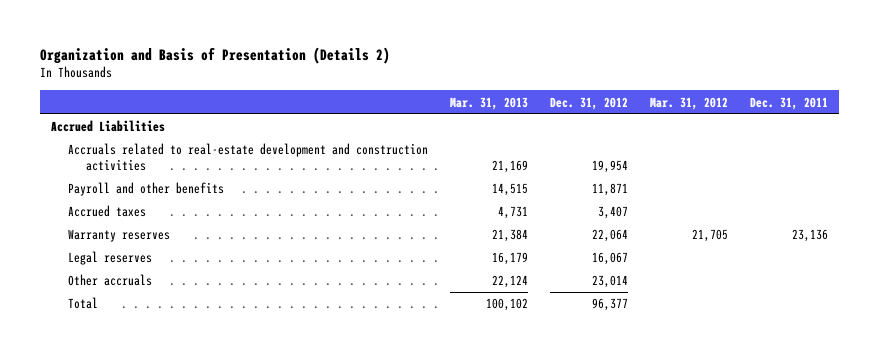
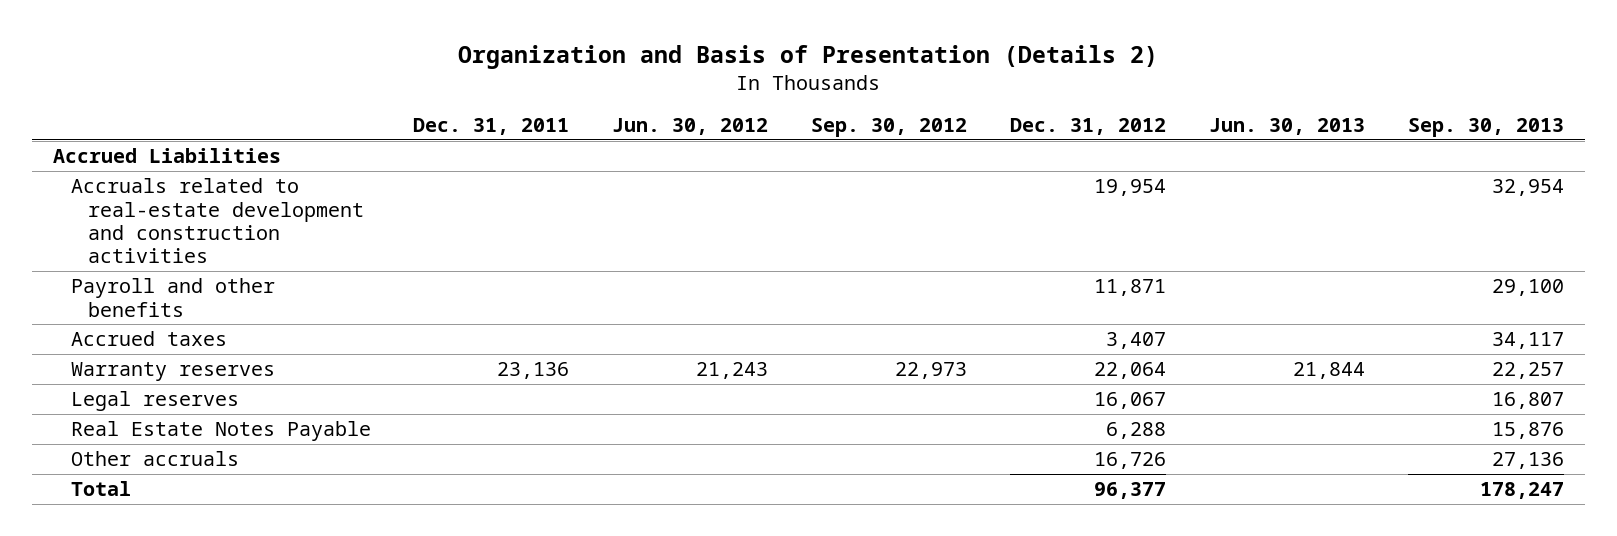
[450,96,529,110] Mar. 31, 2013 -> none
[650,96,729,110] Mar. 31, 2012 -> none
none -> [612,118,769,136] Jun. 30, 2012
none -> [811,118,968,138] Sep. 30, 2012
none -> [1208,118,1365,136] Jun. 30, 2013
none -> [1407,118,1564,138] Sep. 30, 2013
none -> [70,421,371,442] Real Estate Notes Payable
[592,275,629,289] 23,014 -> [1093,452,1166,470] 16,726

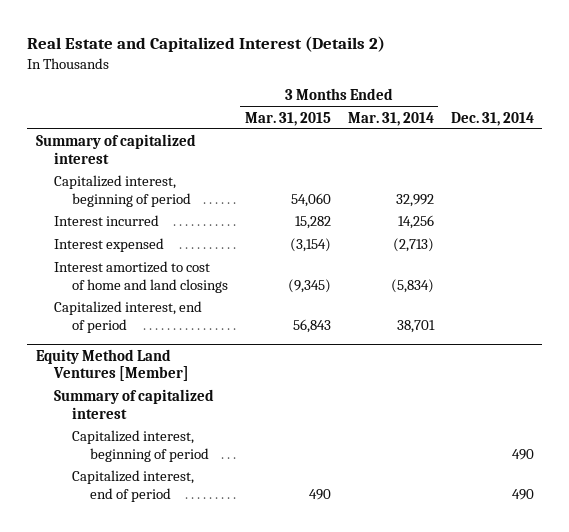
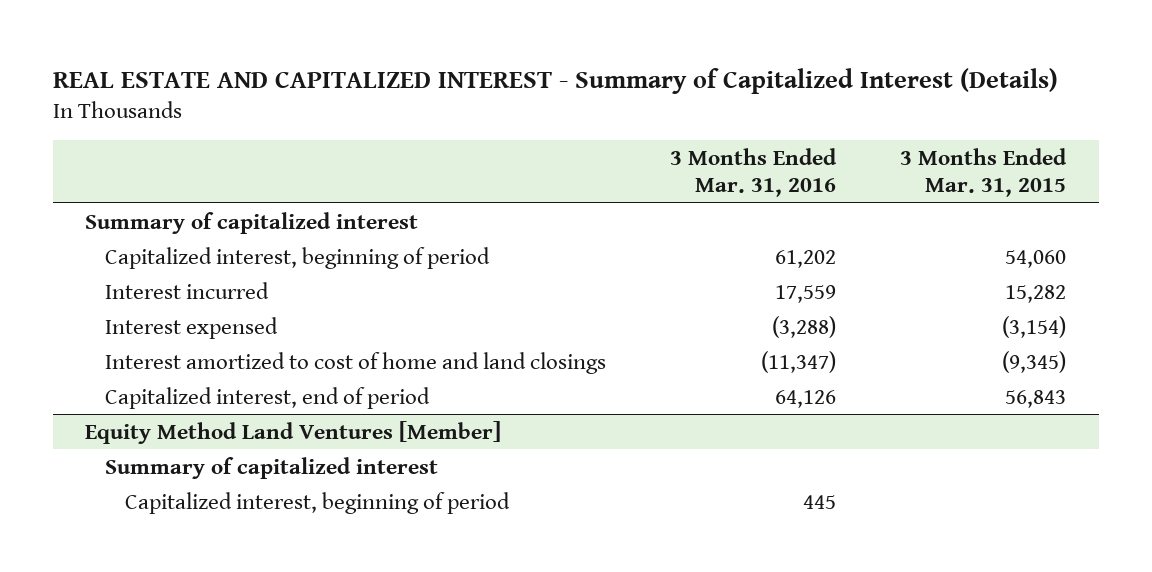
[26,36,385,53] Real Estate and Capitalized Interest (Details 2) -> [53,67,1059,94] REAL ESTATE AND CAPITALIZED INTEREST - Summary of Capitalized Interest (Details)
[347,111,434,126] Mar. 31, 2014 -> none
[450,111,534,126] Dec. 31, 2014 -> none
none -> [670,147,838,197] 3 Months Ended Mar. 31, 2016
[71,470,194,502] Capitalized interest, end of period -> none

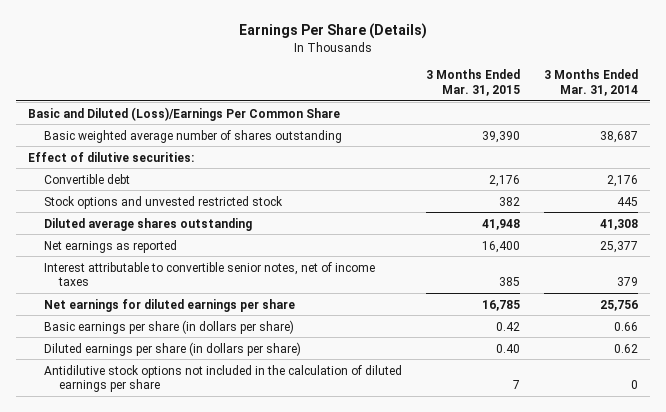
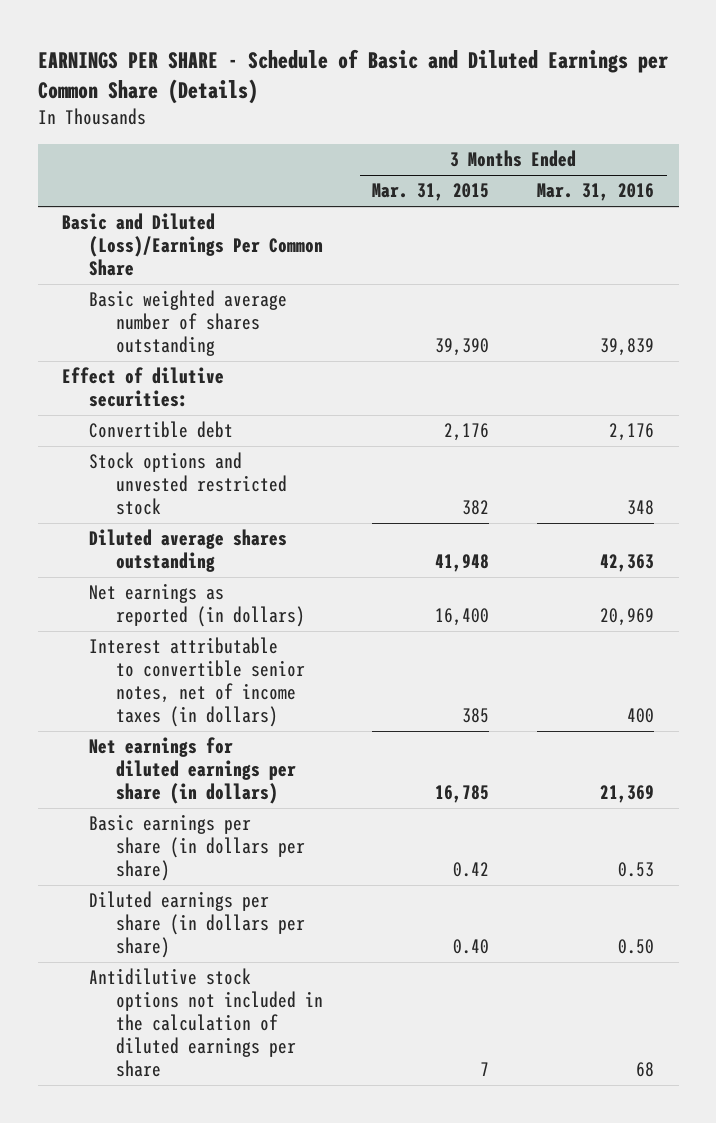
[239,23,428,40] Earnings Per Share (Details) -> [37,48,668,105] EARNINGS PER SHARE - Schedule of Basic and Diluted Earnings per Common Share (Details)
[543,69,638,96] 3 Months Ended Mar. 31, 2014 -> none
none -> [537,183,655,202] Mar. 31, 2016
[43,239,177,253] Net earnings as reported -> [89,583,306,628] Net earnings as reported (in dollars)
[43,261,375,287] Interest attributable to convertible senior notes, net of income taxes -> [89,637,306,728] Interest attributable to convertible senior notes, net of income taxes (in dollars)
[43,298,295,312] Net earnings for diluted earnings per share -> [89,737,297,805] Net earnings for diluted earnings per share (in dollars)

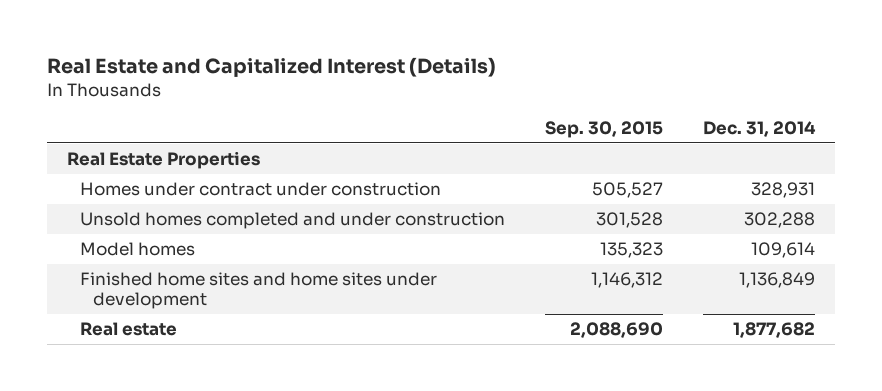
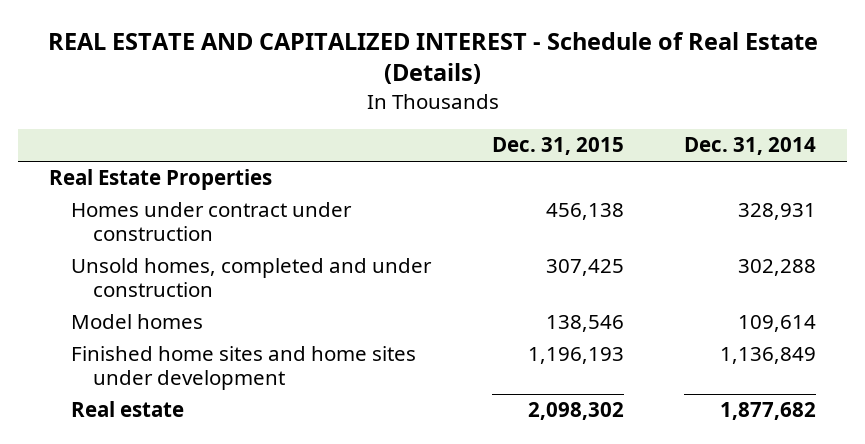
[47,57,497,78] Real Estate and Capitalized Interest (Details) -> [47,31,818,85] REAL ESTATE AND CAPITALIZED INTEREST - Schedule of Real Estate (Details)
[544,120,663,138] Sep. 30, 2015 -> none
none -> [491,137,624,156] Dec. 31, 2015
[79,212,505,230] Unsold homes completed and under construction -> [70,258,432,297] Unsold homes, completed and under construction

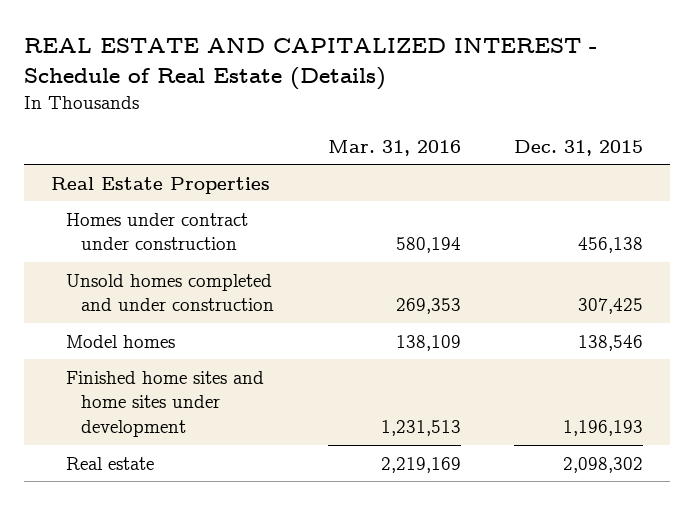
[684,137,817,156] Dec. 31, 2014 -> none
none -> [327,139,461,156] Mar. 31, 2016
[70,258,432,297] Unsold homes, completed and under construction -> [65,273,274,312] Unsold homes completed and under construction

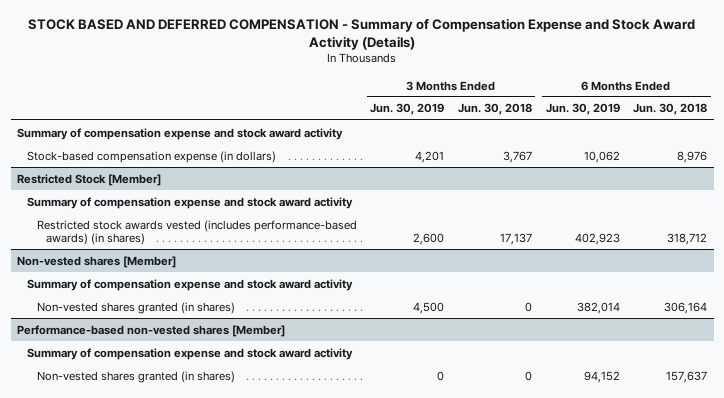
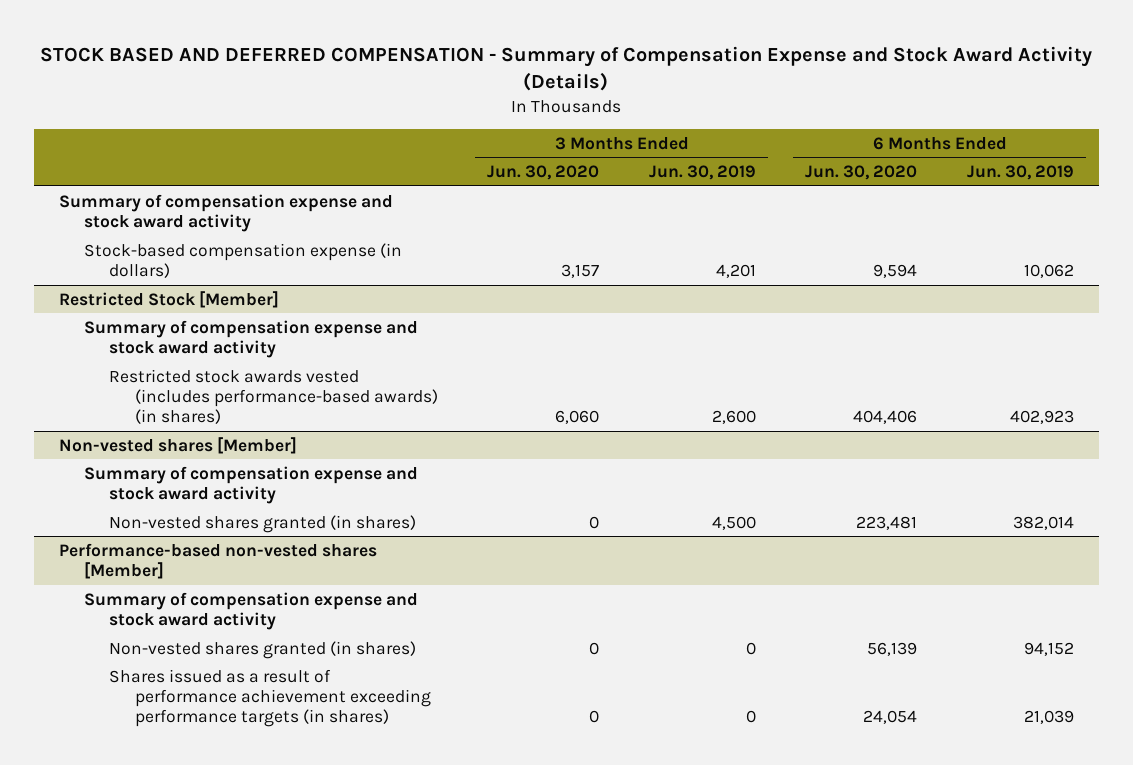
[457,103,532,116] Jun. 30, 2018 -> none
[633,103,708,116] Jun. 30, 2018 -> none
none -> [487,165,600,181] Jun. 30, 2020
none -> [805,165,918,181] Jun. 30, 2020
none -> [109,668,431,728] Shares issued as a result of performance achievement exceeding performance targets (in shares)

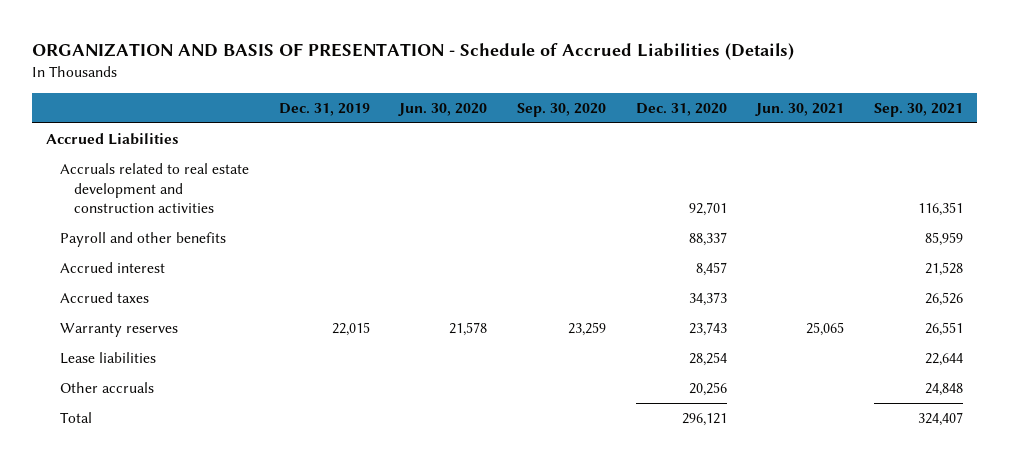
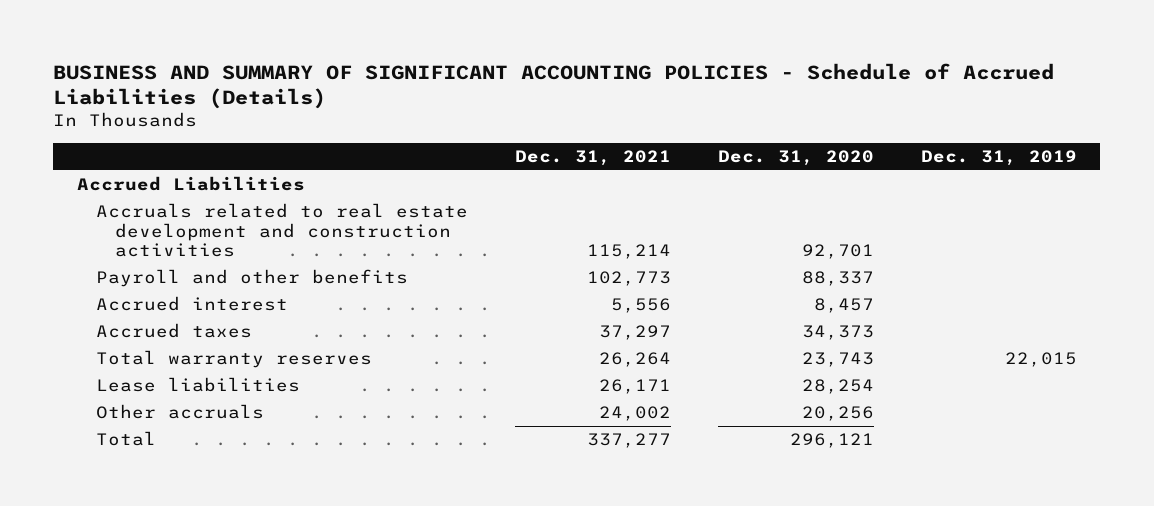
[31,42,794,60] ORGANIZATION AND BASIS OF PRESENTATION - Schedule of Accrued Liabilities (Details) -> [53,62,1055,110] BUSINESS AND SUMMARY OF SIGNIFICANT ACCOUNTING POLICIES - Schedule of Accrued Liabilities (Details)
[398,102,488,116] Jun. 30, 2020 -> none
[516,102,606,117] Sep. 30, 2020 -> none
[755,102,845,116] Jun. 30, 2021 -> none
[873,102,963,117] Sep. 30, 2021 -> none
none -> [514,149,671,166] Dec. 31, 2021
[60,323,179,338] Warranty reserves -> [95,350,372,369] Total warranty reserves

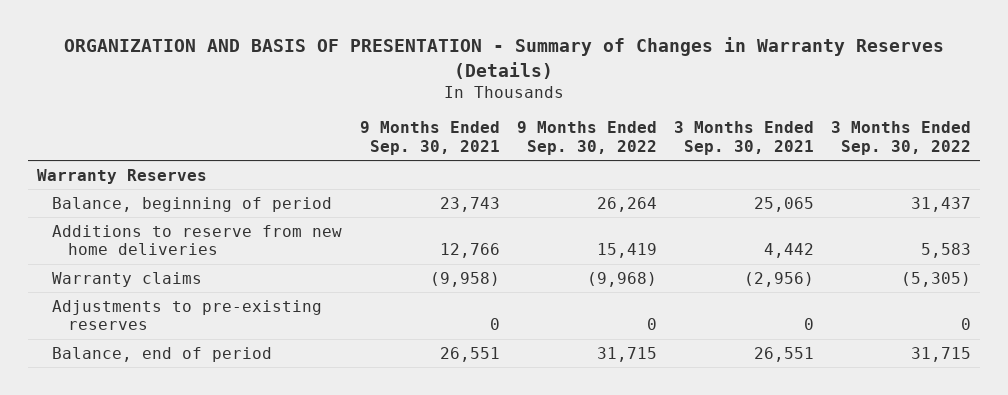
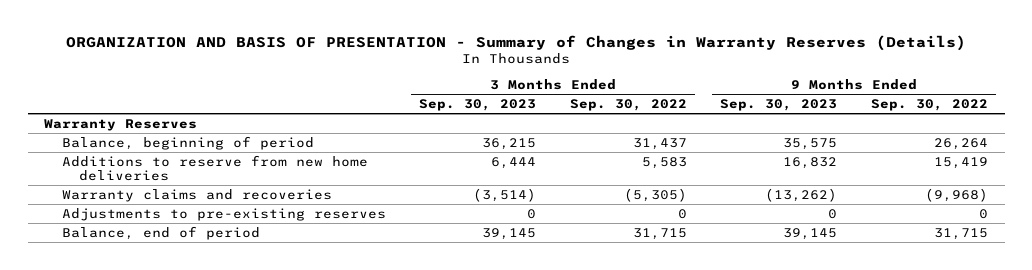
[359,121,500,155] 9 Months Ended Sep. 30, 2021 -> none
[673,121,814,155] 3 Months Ended Sep. 30, 2021 -> none
none -> [419,98,537,111] Sep. 30, 2023
none -> [720,98,838,111] Sep. 30, 2023
[52,271,203,287] Warranty claims -> [61,188,332,202] Warranty claims and recoveries

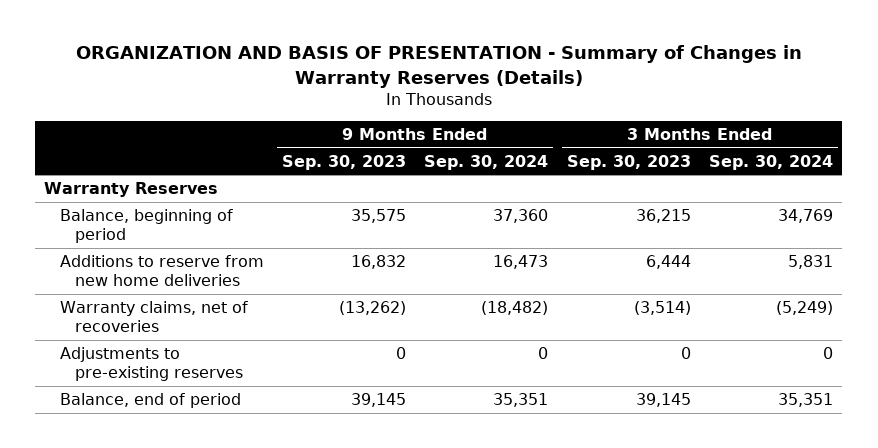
[569,98,687,111] Sep. 30, 2022 -> none
[870,98,988,111] Sep. 30, 2022 -> none
none -> [424,154,549,170] Sep. 30, 2024
none -> [709,154,834,170] Sep. 30, 2024
[61,188,332,202] Warranty claims and recoveries -> [59,301,248,333] Warranty claims, net of recoveries

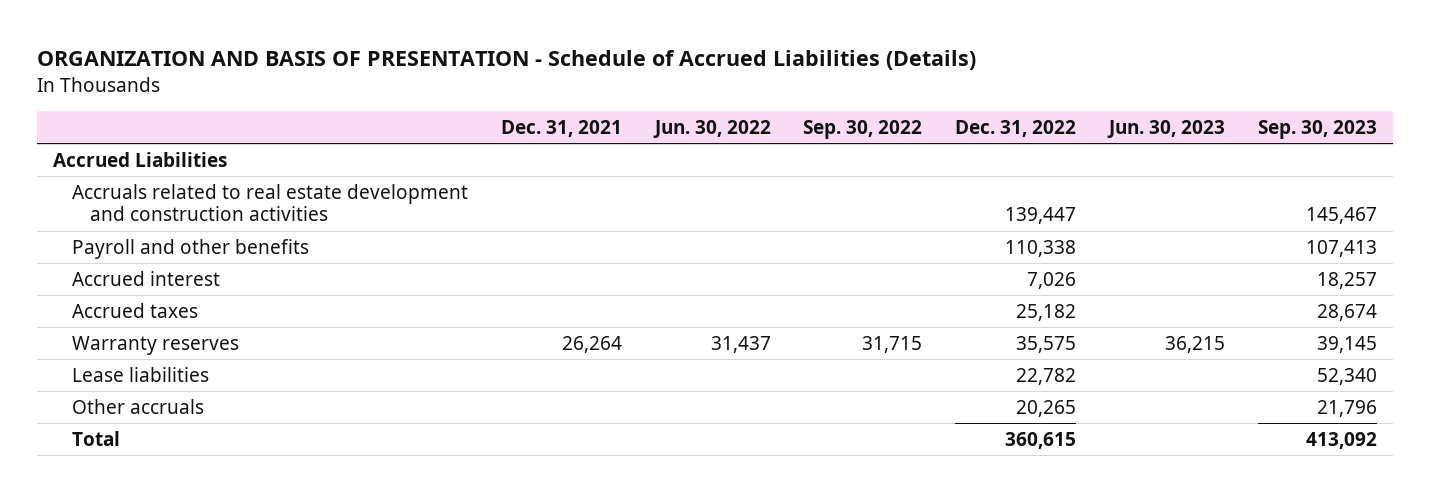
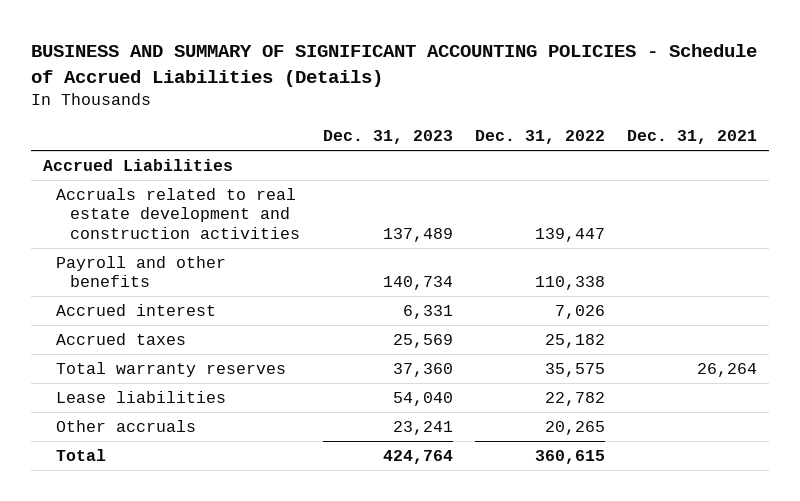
[37,50,977,71] ORGANIZATION AND BASIS OF PRESENTATION - Schedule of Accrued Liabilities (Details) -> [31,44,758,87] BUSINESS AND SUMMARY OF SIGNIFICANT ACCOUNTING POLICIES - Schedule of Accrued Liabilities (Details)
[652,119,771,138] Jun. 30, 2022 -> none
[803,119,923,139] Sep. 30, 2022 -> none
[1106,119,1225,138] Jun. 30, 2023 -> none
[1257,119,1377,139] Sep. 30, 2023 -> none
none -> [322,130,453,145] Dec. 31, 2023
[71,336,239,356] Warranty reserves -> [56,361,287,377] Total warranty reserves

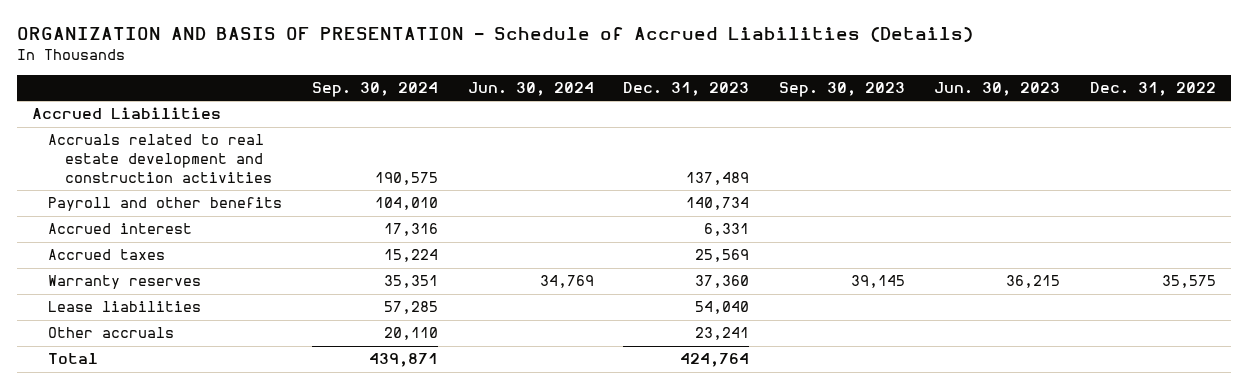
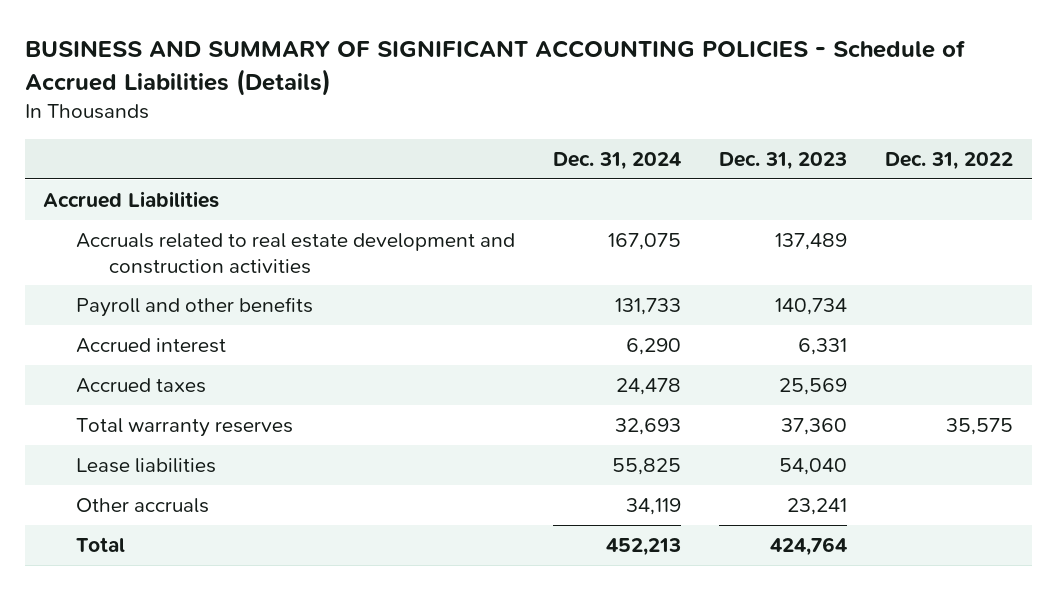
[17,27,974,43] ORGANIZATION AND BASIS OF PRESENTATION - Schedule of Accrued Liabilities (Details) -> [24,40,966,96] BUSINESS AND SUMMARY OF SIGNIFICANT ACCOUNTING POLICIES - Schedule of Accrued Liabilities (Details)
[312,82,439,98] Sep. 30, 2024 -> none
[467,82,594,97] Jun. 30, 2024 -> none
[778,82,905,98] Sep. 30, 2023 -> none
[934,82,1061,97] Jun. 30, 2023 -> none
none -> [553,151,682,170] Dec. 31, 2024
[48,275,202,290] Warranty reserves -> [76,418,294,438] Total warranty reserves

